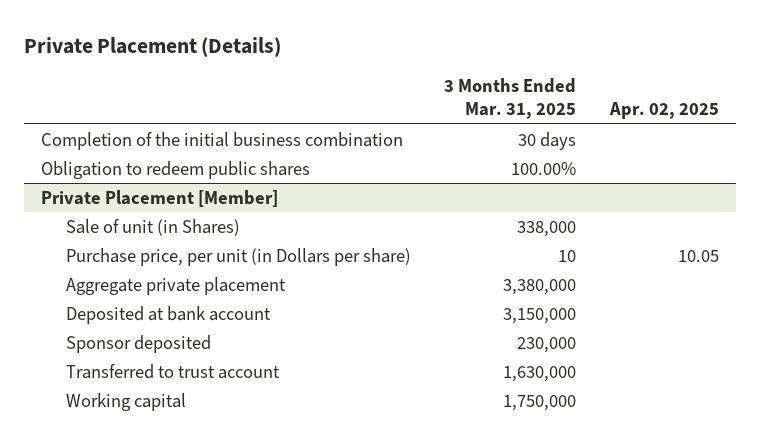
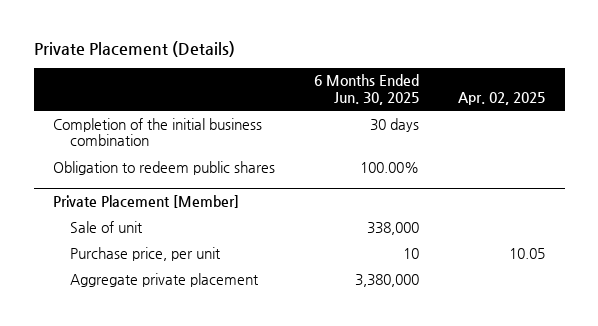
[444,77,577,120] 3 Months Ended Mar. 31, 2025 -> none
none -> [314,74,420,106] 6 Months Ended Jun. 30, 2025
[65,218,240,236] Sale of unit (in Shares) -> [70,220,144,233] Sale of unit
[65,247,411,266] Purchase price, per unit (in Dollars per share) -> [70,246,222,261] Purchase price, per unit
[65,305,271,324] Deposited at bank account -> none
[65,334,211,353] Sponsor deposited -> none
[65,363,280,379] Transferred to trust account -> none
[65,392,186,411] Working capital -> none

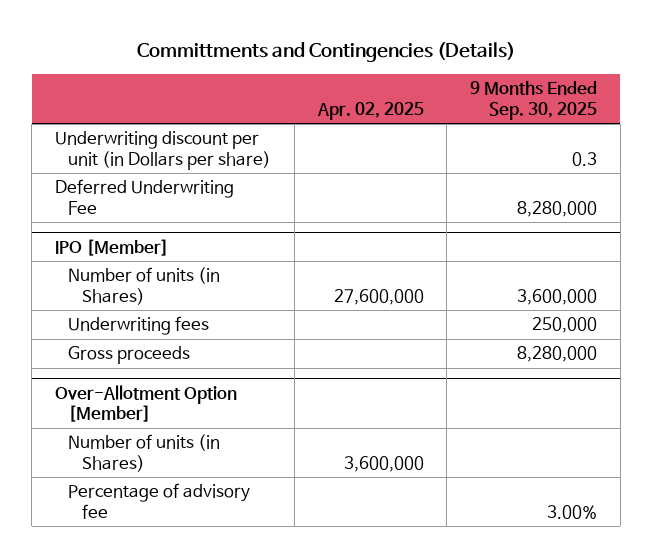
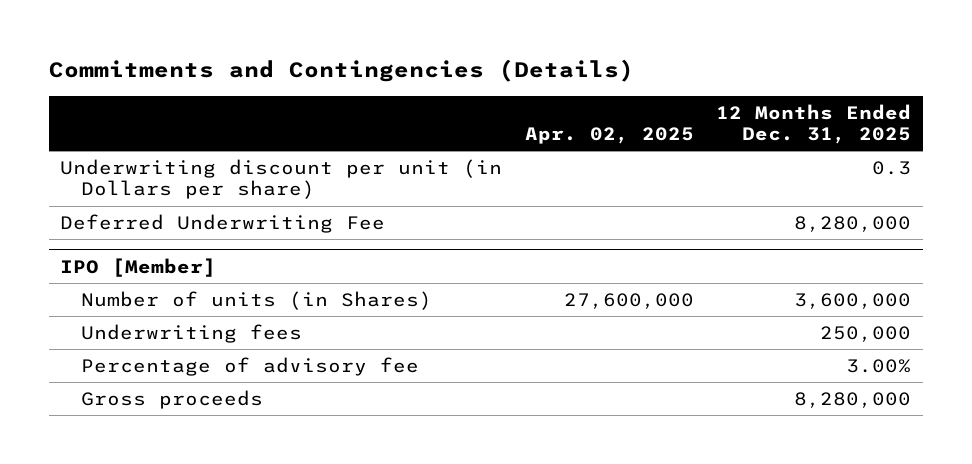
[137,42,516,63] Committments and Contingencies (Details) -> [49,59,635,83] Commitments and Contingencies (Details)
[469,81,597,120] 9 Months Ended Sep. 30, 2025 -> none
none -> [716,103,912,145] 12 Months Ended Dec. 31, 2025
none -> [80,357,419,377] Percentage of advisory fee
[55,384,238,423] Over-Allotment Option [Member] -> none
[68,434,221,472] Number of units (in Shares) -> none
[68,483,251,519] Percentage of advisory fee -> none

